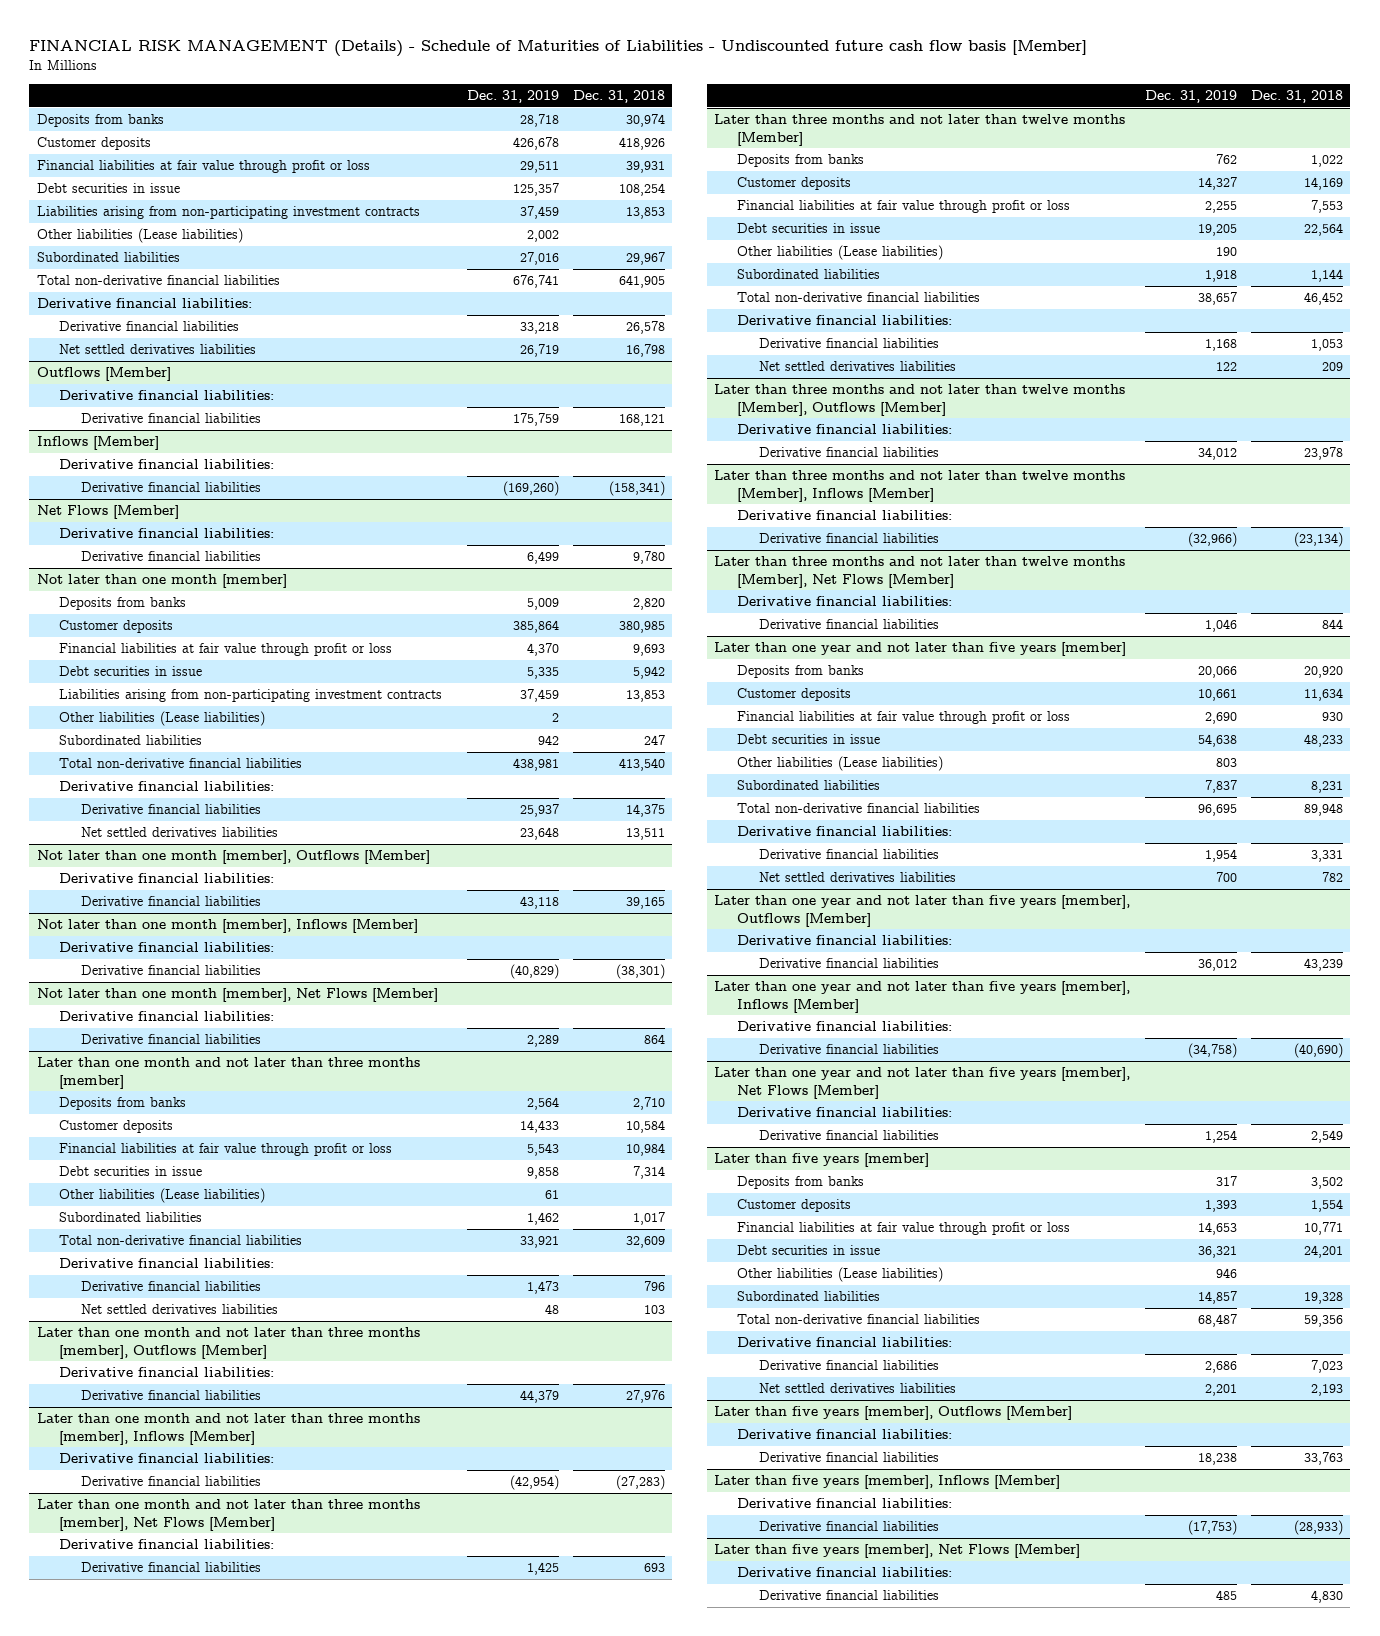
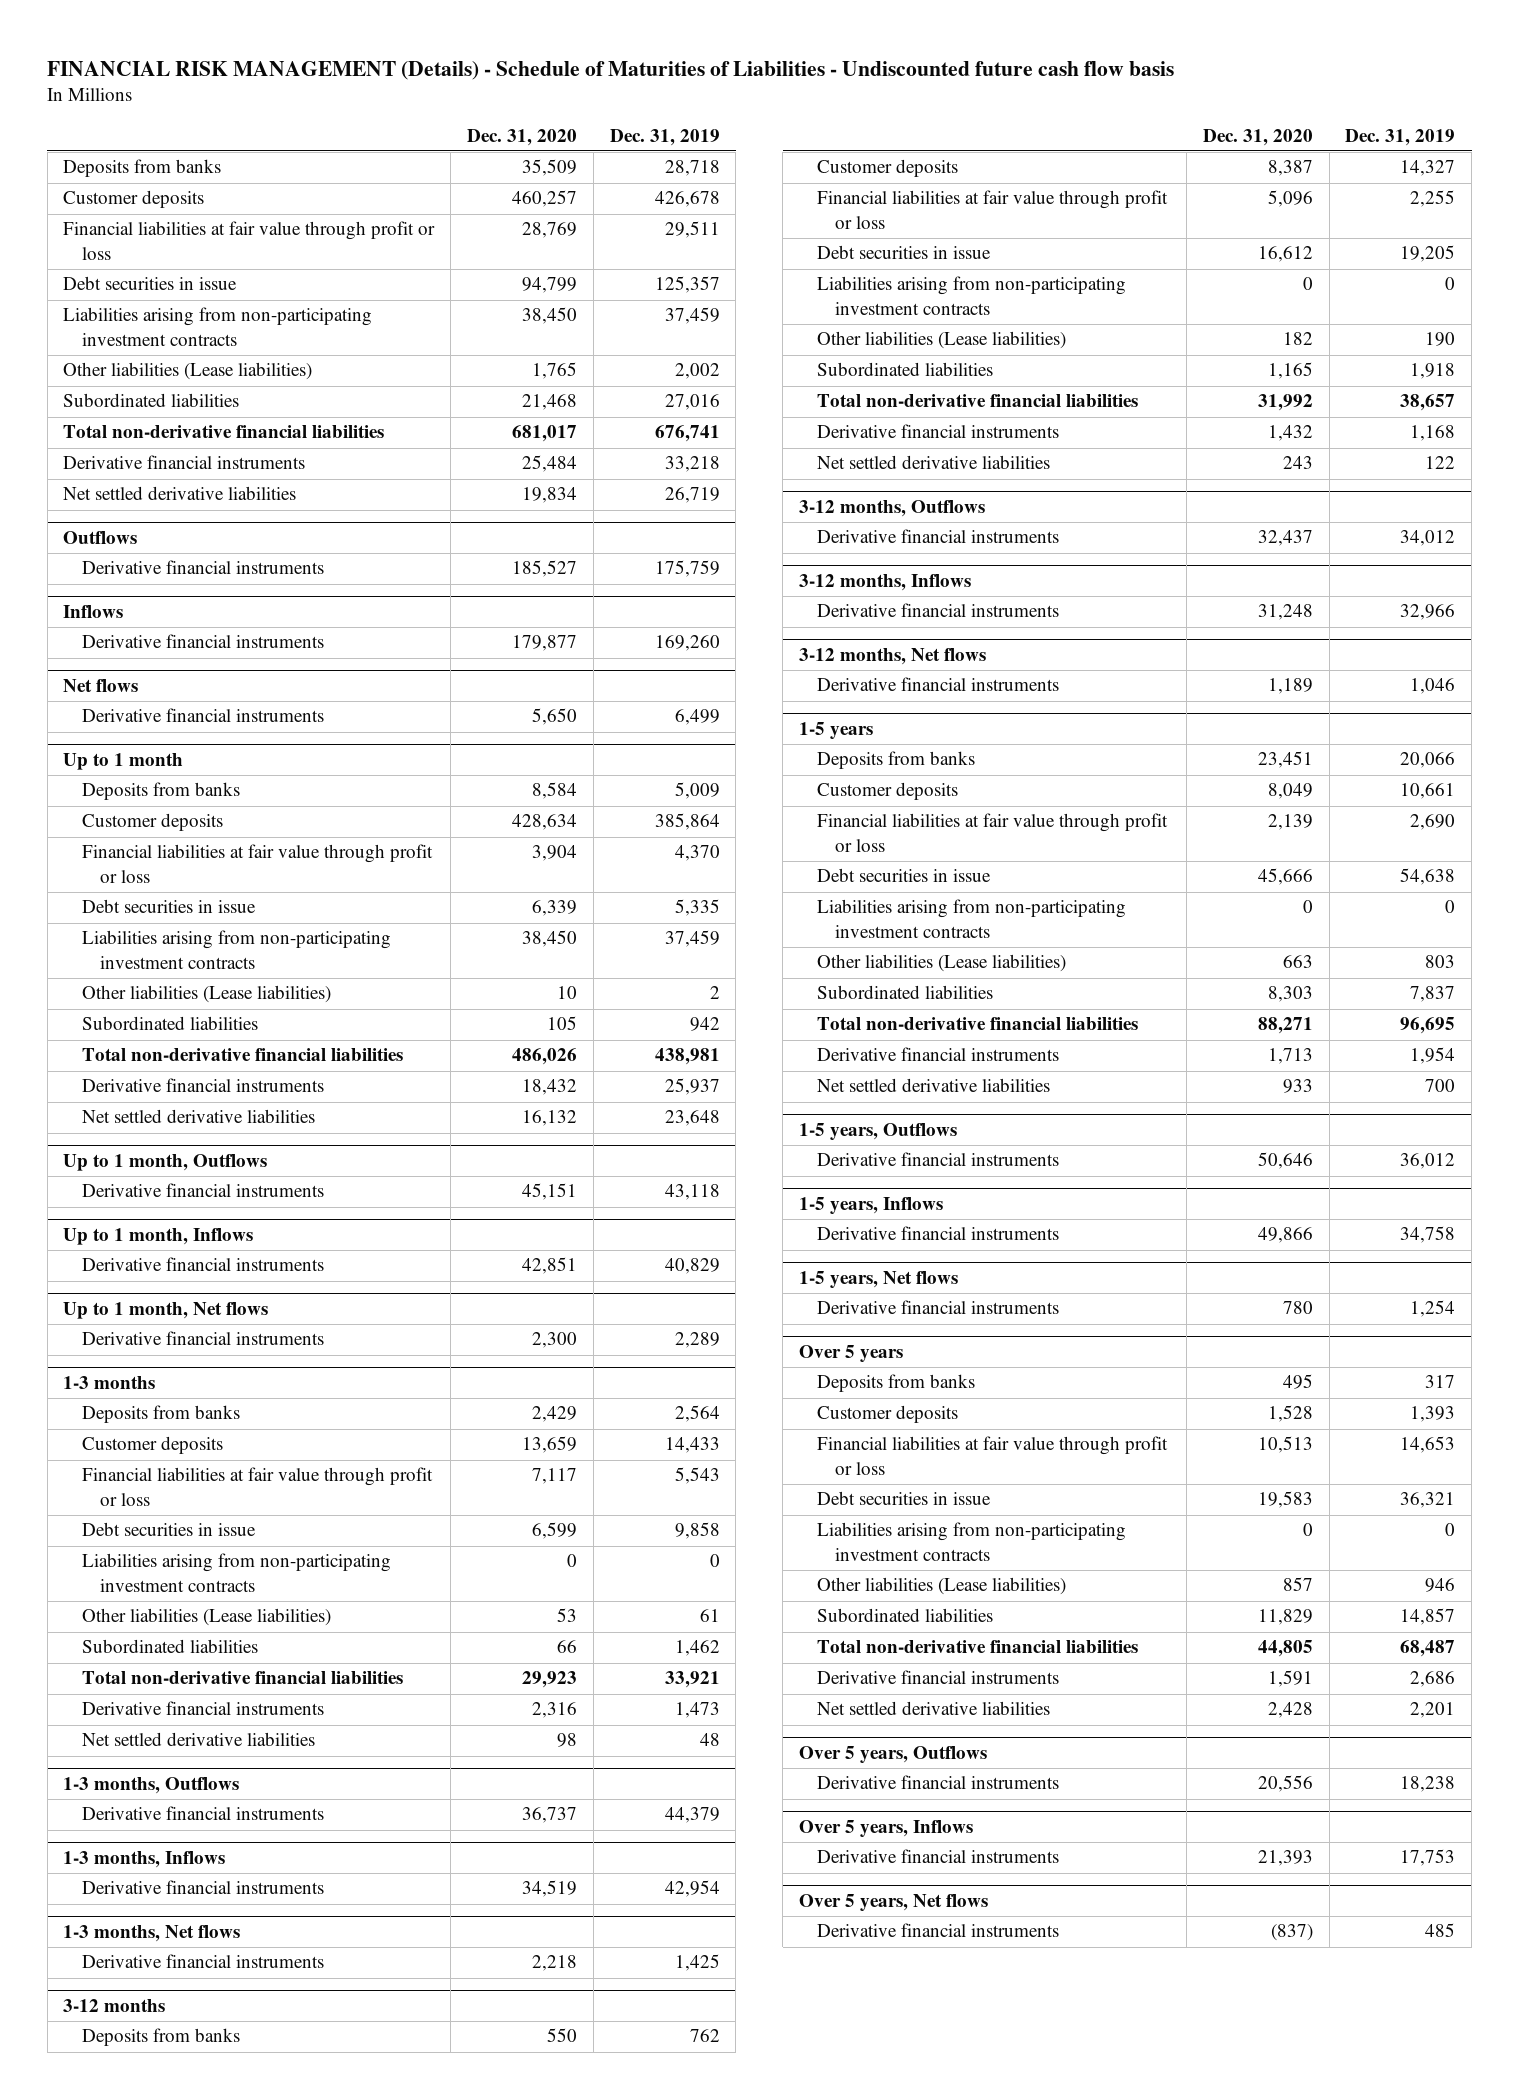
[29,40,1088,58] FINANCIAL RISK MANAGEMENT (Details) - Schedule of Maturities of Liabilities - Undiscounted future cash flow basis [Member] -> [47,61,1175,81] FINANCIAL RISK MANAGEMENT (Details) - Schedule of Maturities of Liabilities - Undiscounted future cash flow basis
[573,90,666,104] Dec. 31, 2018 -> none
none -> [466,128,577,146] Dec. 31, 2020
[36,298,252,309] Derivative financial liabilities: -> none
[58,390,274,401] Derivative financial liabilities: -> none
[58,459,274,470] Derivative financial liabilities: -> none
[58,528,274,539] Derivative financial liabilities: -> none
[58,321,239,332] Derivative financial liabilities -> [63,455,306,470] Derivative financial instruments
[58,344,256,355] Net settled derivatives liabilities -> [63,486,297,501] Net settled derivative liabilities
[36,367,171,382] Outflows [Member] -> [63,530,138,544] Outflows
[81,413,262,424] Derivative financial liabilities -> [81,560,324,575] Derivative financial instruments
[36,436,159,451] Inflows [Member] -> [63,604,124,618] Inflows
[81,482,262,493] Derivative financial liabilities -> [81,634,324,649] Derivative financial instruments
[502,481,559,497] (169,260) -> [654,635,720,652] 169,260
[36,505,179,520] Net Flows [Member] -> [63,678,139,692] Net flows
[81,551,262,562] Derivative financial liabilities -> [81,708,324,723] Derivative financial instruments
[36,574,287,589] Not later than one month [member] -> [63,752,184,770] Up to 1 month
[58,781,274,792] Derivative financial liabilities: -> none
[36,850,430,865] Not later than one month [member], Outflows [Member] -> none
[58,873,274,884] Derivative financial liabilities: -> none
[36,919,418,934] Not later than one month [member], Inflows [Member] -> none
[58,942,274,953] Derivative financial liabilities: -> none
[36,988,438,1003] Not later than one month [member], Net Flows [Member] -> none
[58,1011,274,1022] Derivative financial liabilities: -> none
[81,804,262,815] Derivative financial liabilities -> [81,1078,324,1093] Derivative financial instruments
[81,827,279,838] Net settled derivatives liabilities -> [81,1109,315,1124] Net settled derivative liabilities
none -> [63,1153,268,1171] Up to 1 month, Outflows
[81,896,262,907] Derivative financial liabilities -> [81,1183,324,1198] Derivative financial instruments
none -> [63,1227,254,1245] Up to 1 month, Inflows
[81,965,262,976] Derivative financial liabilities -> [81,1257,324,1272] Derivative financial instruments
[509,964,559,980] (40,829) -> [664,1258,720,1275] 40,829
none -> [63,1301,269,1319] Up to 1 month, Net flows
[81,1034,262,1045] Derivative financial liabilities -> [81,1331,324,1346] Derivative financial instruments
[36,1057,420,1089] Later than one month and not later than three months [member] -> [63,1375,156,1389] 1-3 months
none -> [81,1553,391,1592] Liabilities arising from non-participating investment contracts
[58,1258,274,1269] Derivative financial liabilities: -> none
[36,1327,420,1359] Later than one month and not later than three months [member], Outflows [Member] -> none
[58,1367,274,1378] Derivative financial liabilities: -> none
[36,1413,420,1445] Later than one month and not later than three months [member], Inflows [Member] -> none
[58,1453,274,1464] Derivative financial liabilities: -> none
[36,1499,420,1531] Later than one month and not later than three months [member], Net Flows [Member] -> none
[58,1539,274,1550] Derivative financial liabilities: -> none
[81,1281,262,1292] Derivative financial liabilities -> [81,1701,324,1716] Derivative financial instruments
[81,1304,279,1315] Net settled derivatives liabilities -> [81,1732,315,1747] Net settled derivative liabilities
none -> [63,1776,240,1794] 1-3 months, Outflows
[81,1390,262,1401] Derivative financial liabilities -> [81,1806,324,1821] Derivative financial instruments
none -> [63,1850,226,1868] 1-3 months, Inflows
[81,1476,262,1487] Derivative financial liabilities -> [81,1880,324,1895] Derivative financial instruments
[509,1475,559,1491] (42,954) -> [664,1880,720,1898] 42,954
none -> [63,1924,241,1942] 1-3 months, Net flows
[81,1562,262,1573] Derivative financial liabilities -> [81,1954,324,1969] Derivative financial instruments
[714,114,1126,146] Later than three months and not later than twelve months [Member] -> [63,1998,166,2012] 3-12 months
none -> [817,276,1127,315] Liabilities arising from non-participating investment contracts
[736,315,952,326] Derivative financial liabilities: -> none
[714,384,1126,416] Later than three months and not later than twelve months [Member], Outflows [Member] -> none
[736,424,952,435] Derivative financial liabilities: -> none
[714,470,1126,502] Later than three months and not later than twelve months [Member], Inflows [Member] -> none
[736,510,952,521] Derivative financial liabilities: -> none
[714,556,1126,588] Later than three months and not later than twelve months [Member], Net Flows [Member] -> none
[736,596,952,607] Derivative financial liabilities: -> none
[758,338,939,349] Derivative financial liabilities -> [817,424,1060,439] Derivative financial instruments
[758,361,956,372] Net settled derivatives liabilities -> [817,455,1051,470] Net settled derivative liabilities
none -> [799,499,986,517] 3-12 months, Outflows
[758,447,939,458] Derivative financial liabilities -> [817,529,1060,544] Derivative financial instruments
none -> [799,573,972,591] 3-12 months, Inflows
[758,533,939,544] Derivative financial liabilities -> [817,603,1060,618] Derivative financial instruments
[1187,532,1237,548] (32,966) -> [1400,604,1456,621] 32,966
none -> [799,647,987,665] 3-12 months, Net flows
[758,619,939,630] Derivative financial liabilities -> [817,677,1060,692] Derivative financial instruments
[714,642,1127,657] Later than one year and not later than five years [member] -> [799,721,874,739] 1-5 years
none -> [817,899,1127,938] Liabilities arising from non-participating investment contracts
[736,826,952,837] Derivative financial liabilities: -> none
[714,895,1131,927] Later than one year and not later than five years [member], Outflows [Member] -> none
[736,935,952,946] Derivative financial liabilities: -> none
[714,981,1131,1013] Later than one year and not later than five years [member], Inflows [Member] -> none
[736,1021,952,1032] Derivative financial liabilities: -> none
[714,1067,1131,1099] Later than one year and not later than five years [member], Net Flows [Member] -> none
[736,1107,952,1118] Derivative financial liabilities: -> none
[758,849,939,860] Derivative financial liabilities -> [817,1047,1060,1062] Derivative financial instruments
[758,872,956,883] Net settled derivatives liabilities -> [817,1078,1051,1093] Net settled derivative liabilities
none -> [799,1122,958,1140] 1-5 years, Outflows
[758,958,939,969] Derivative financial liabilities -> [817,1152,1060,1167] Derivative financial instruments
none -> [799,1196,944,1214] 1-5 years, Inflows
[758,1044,939,1055] Derivative financial liabilities -> [817,1226,1060,1241] Derivative financial instruments
[1187,1043,1237,1059] (34,758) -> [1400,1226,1456,1244] 34,758
none -> [799,1270,959,1288] 1-5 years, Net flows
[758,1130,939,1141] Derivative financial liabilities -> [817,1300,1060,1315] Derivative financial instruments
[714,1153,930,1168] Later than five years [member] -> [799,1344,904,1362] Over 5 years
none -> [817,1522,1127,1561] Liabilities arising from non-participating investment contracts
[736,1337,952,1348] Derivative financial liabilities: -> none
[714,1406,1073,1421] Later than five years [member], Outflows [Member] -> none
[736,1429,952,1440] Derivative financial liabilities: -> none
[714,1475,1061,1490] Later than five years [member], Inflows [Member] -> none
[736,1498,952,1509] Derivative financial liabilities: -> none
[714,1544,1081,1559] Later than five years [member], Net Flows [Member] -> none
[736,1567,952,1578] Derivative financial liabilities: -> none
[758,1360,939,1371] Derivative financial liabilities -> [817,1670,1060,1685] Derivative financial instruments
[758,1383,956,1394] Net settled derivatives liabilities -> [817,1701,1051,1716] Net settled derivative liabilities
none -> [799,1745,988,1763] Over 5 years, Outflows
[758,1452,939,1463] Derivative financial liabilities -> [817,1775,1060,1790] Derivative financial instruments
none -> [799,1819,974,1837] Over 5 years, Inflows
[758,1521,939,1532] Derivative financial liabilities -> [817,1849,1060,1864] Derivative financial instruments
[1187,1520,1237,1536] (17,753) -> [1400,1849,1456,1867] 17,753
none -> [799,1893,989,1911] Over 5 years, Net flows
[758,1590,939,1601] Derivative financial liabilities -> [817,1923,1060,1938] Derivative financial instruments

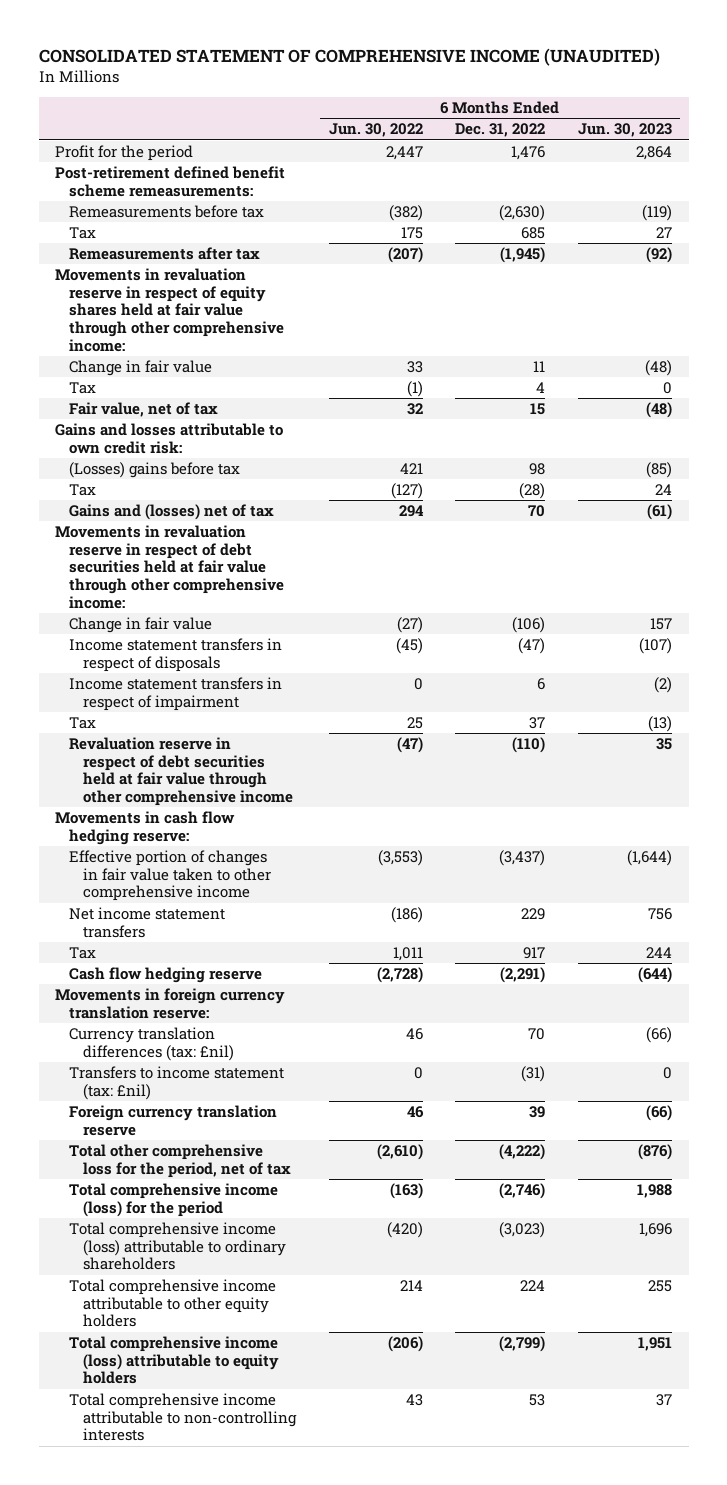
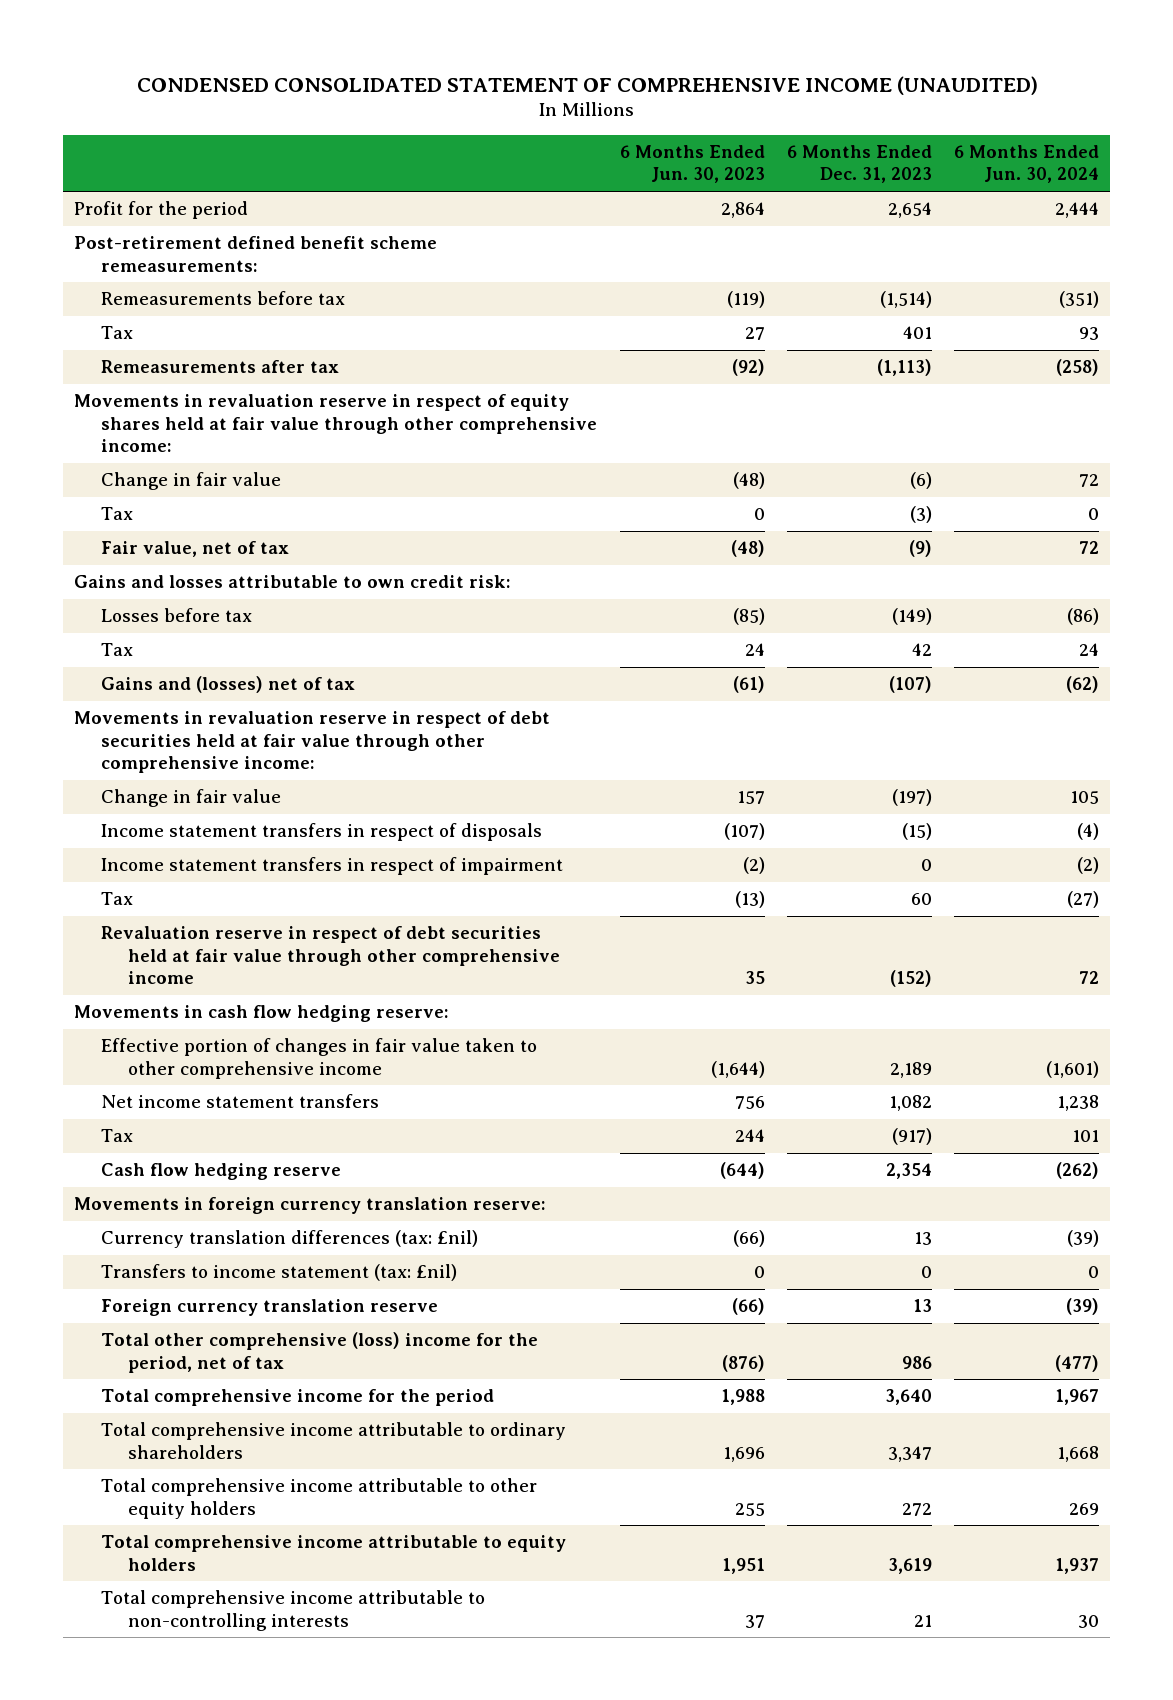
[38,47,660,66] CONSOLIDATED STATEMENT OF COMPREHENSIVE INCOME (UNAUDITED) -> [136,75,1038,95] CONDENSED CONSOLIDATED STATEMENT OF COMPREHENSIVE INCOME (UNAUDITED)
[328,123,423,138] Jun. 30, 2022 -> none
[455,123,546,138] Dec. 31, 2022 -> none
none -> [786,145,932,184] 6 Months Ended Dec. 31, 2023
none -> [954,145,1100,184] 6 Months Ended Jun. 30, 2024
[68,462,240,479] (Losses) gains before tax -> [101,608,253,623] Losses before tax
[68,1144,291,1178] Total other comprehensive loss for the period, net of tax -> [101,1332,539,1373] Total other comprehensive (loss) income for the period, net of tax
[68,1183,278,1217] Total comprehensive income (loss) for the period -> [101,1389,495,1407] Total comprehensive income for the period
[68,1222,286,1271] Total comprehensive income (loss) attributable to ordinary shareholders -> [101,1422,567,1459] Total comprehensive income attributable to ordinary shareholders
[68,1336,279,1385] Total comprehensive income (loss) attributable to equity holders -> [101,1535,567,1571] Total comprehensive income attributable to equity holders

